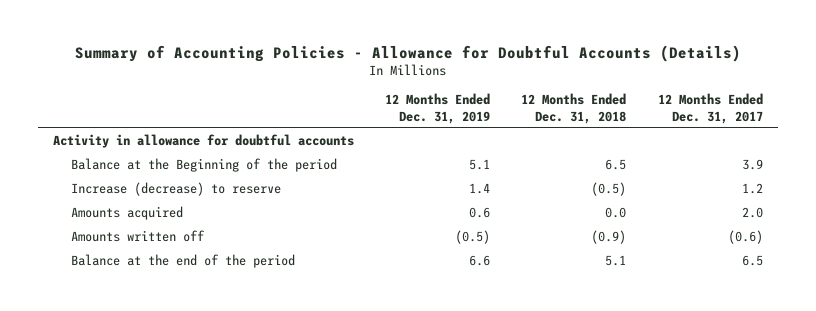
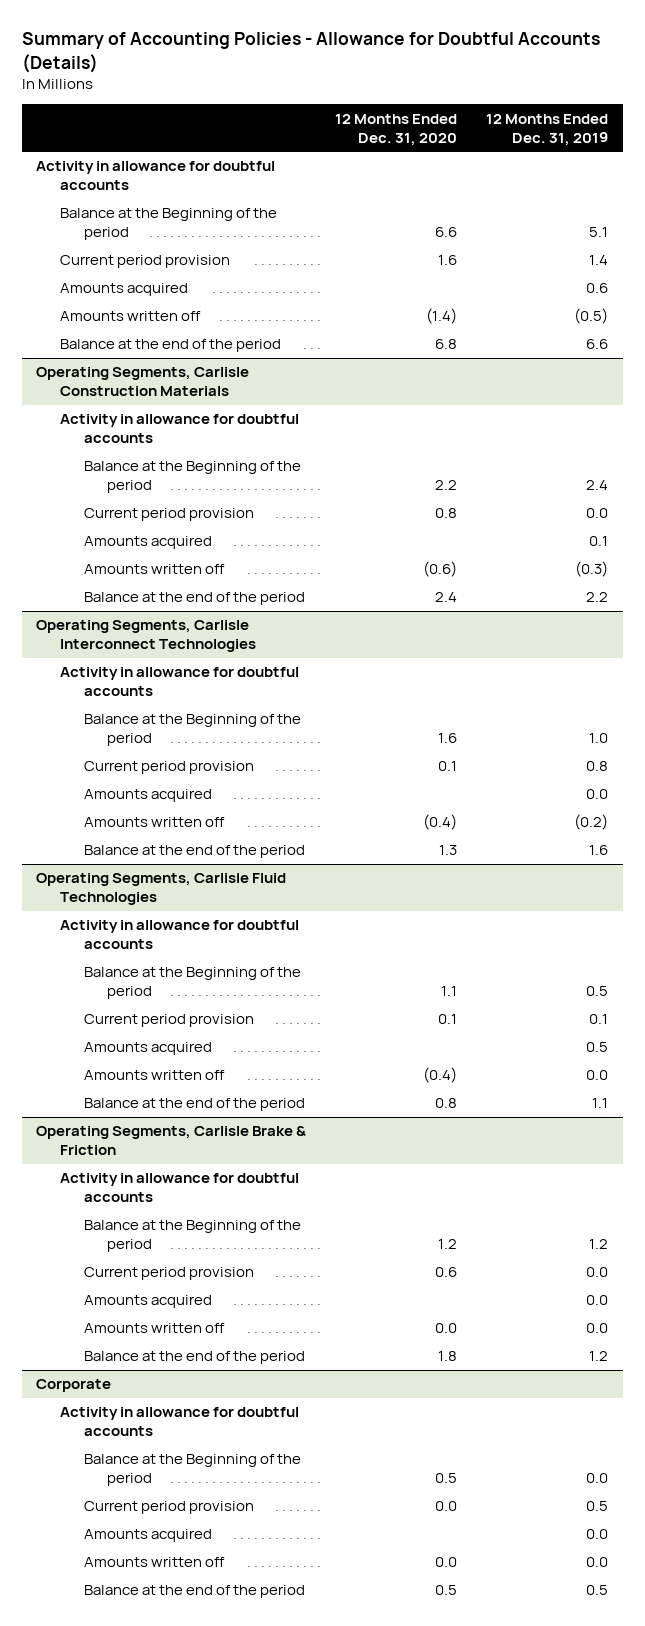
[521,93,627,124] 12 Months Ended Dec. 31, 2018 -> none
[657,93,763,124] 12 Months Ended Dec. 31, 2017 -> none
none -> [335,113,458,146] 12 Months Ended Dec. 31, 2020
[70,182,281,197] Increase (decrease) to reserve -> [60,255,231,269] Current period provision
none -> [36,367,250,397] Operating Segments, Carlisle Construction Materials
none -> [60,414,300,444] Activity in allowance for doubtful accounts
none -> [83,461,301,494] Balance at the Beginning of the period
none -> [83,508,254,522] Current period provision
none -> [83,536,212,550] Amounts acquired
none -> [83,564,225,575] Amounts written off
none -> [83,592,305,606] Balance at the end of the period
none -> [36,620,257,653] Operating Segments, Carlisle Interconnect Technologies
none -> [60,667,300,697] Activity in allowance for doubtful accounts
none -> [83,714,301,747] Balance at the Beginning of the period
none -> [83,761,254,775] Current period provision
none -> [83,789,212,803] Amounts acquired
none -> [83,817,225,828] Amounts written off
none -> [83,845,305,859] Balance at the end of the period
none -> [36,873,287,906] Operating Segments, Carlisle Fluid Technologies
none -> [60,920,300,950] Activity in allowance for doubtful accounts
none -> [83,967,301,1000] Balance at the Beginning of the period
none -> [83,1014,254,1028] Current period provision
none -> [83,1042,212,1056] Amounts acquired
none -> [83,1070,225,1081] Amounts written off
none -> [83,1098,305,1112] Balance at the end of the period
none -> [36,1126,307,1156] Operating Segments, Carlisle Brake & Friction
none -> [60,1173,300,1203] Activity in allowance for doubtful accounts
none -> [83,1220,301,1253] Balance at the Beginning of the period
none -> [83,1267,254,1281] Current period provision
none -> [83,1295,212,1309] Amounts acquired
none -> [83,1323,225,1334] Amounts written off
none -> [83,1351,305,1365] Balance at the end of the period
none -> [36,1379,112,1393] Corporate
none -> [60,1407,300,1437] Activity in allowance for doubtful accounts
none -> [83,1454,301,1487] Balance at the Beginning of the period
none -> [83,1501,254,1515] Current period provision
none -> [83,1529,212,1543] Amounts acquired
none -> [83,1557,225,1568] Amounts written off
none -> [83,1585,305,1599] Balance at the end of the period

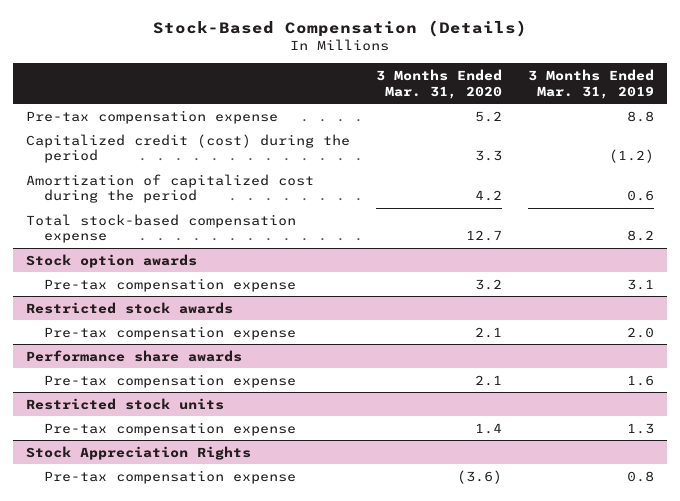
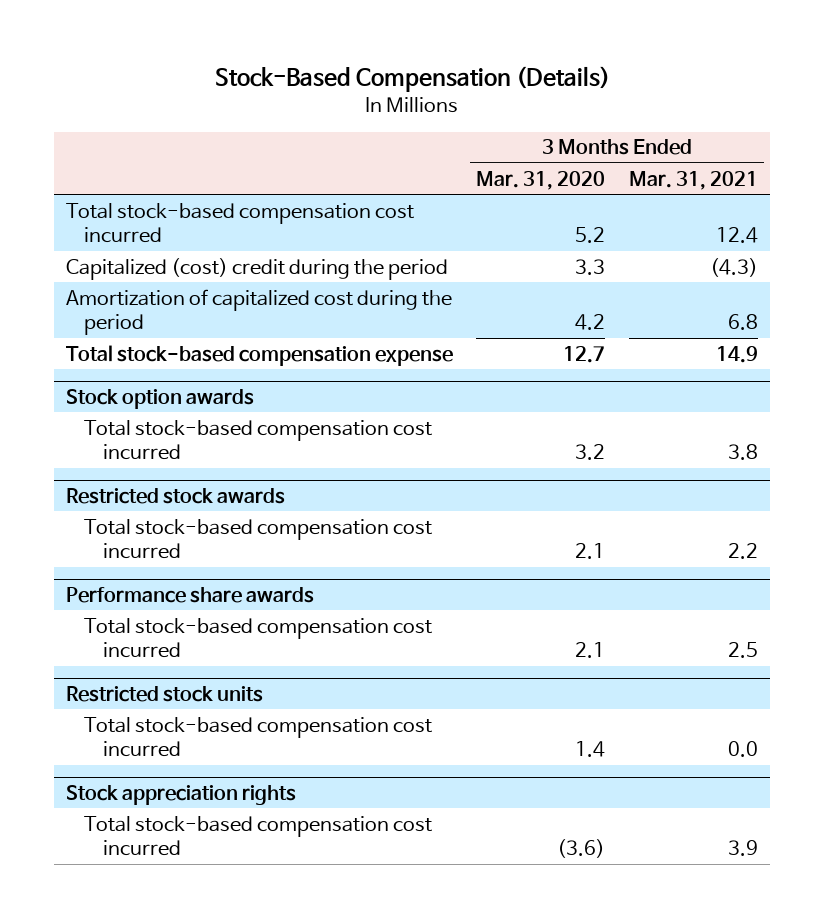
[528,69,655,99] 3 Months Ended Mar. 31, 2019 -> none
none -> [628,170,758,190] Mar. 31, 2021
[25,109,278,124] Pre-tax compensation expense -> [65,202,414,244] Total stock-based compensation cost incurred
[25,133,350,164] Capitalized credit (cost) during the period -> [65,257,448,280] Capitalized (cost) credit during the period
[44,277,297,292] Pre-tax compensation expense -> [84,419,433,461] Total stock-based compensation cost incurred
[44,325,297,340] Pre-tax compensation expense -> [84,518,433,560] Total stock-based compensation cost incurred
[44,373,297,388] Pre-tax compensation expense -> [84,617,433,659] Total stock-based compensation cost incurred
[44,421,297,436] Pre-tax compensation expense -> [84,716,433,758] Total stock-based compensation cost incurred
[25,445,251,460] Stock Appreciation Rights -> [65,785,296,806] Stock appreciation rights
[44,469,297,484] Pre-tax compensation expense -> [84,815,433,857] Total stock-based compensation cost incurred

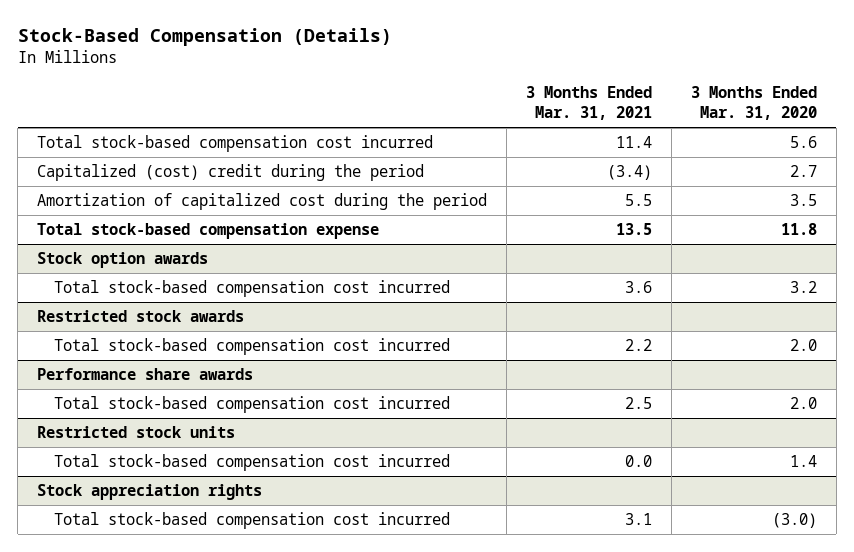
[575,227,606,244] 5.2 -> [789,135,817,148] 5.6
[715,227,758,244] 12.4 -> [615,135,652,148] 11.4
[575,258,606,275] 3.3 -> [789,164,817,177] 2.7
[709,257,758,277] (4.3) -> [606,164,652,180] (3.4)
[575,314,606,331] 4.2 -> [789,193,817,206] 3.5
[727,314,758,331] 6.8 -> [624,193,652,206] 5.5
[563,345,606,363] 12.7 -> [780,222,817,235] 11.8
[715,345,758,363] 14.9 -> [615,222,652,235] 13.5
[727,444,758,461] 3.8 -> [624,280,652,293] 3.6
[575,543,606,560] 2.1 -> [789,338,817,351] 2.0
[575,642,606,659] 2.1 -> [789,396,817,409] 2.0
[557,839,606,859] (3.6) -> [771,512,817,528] (3.0)
[727,840,758,857] 3.9 -> [624,512,652,525] 3.1

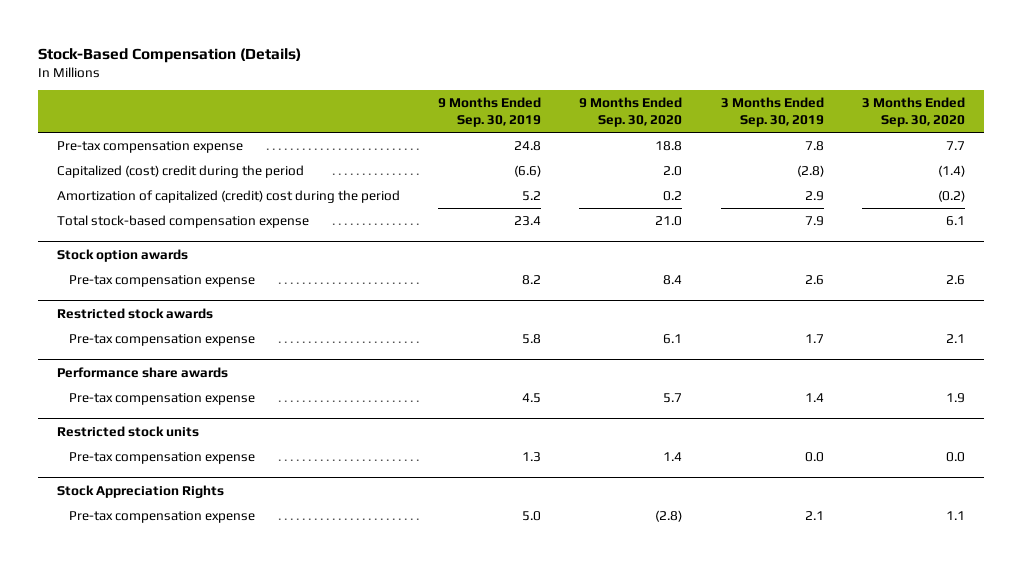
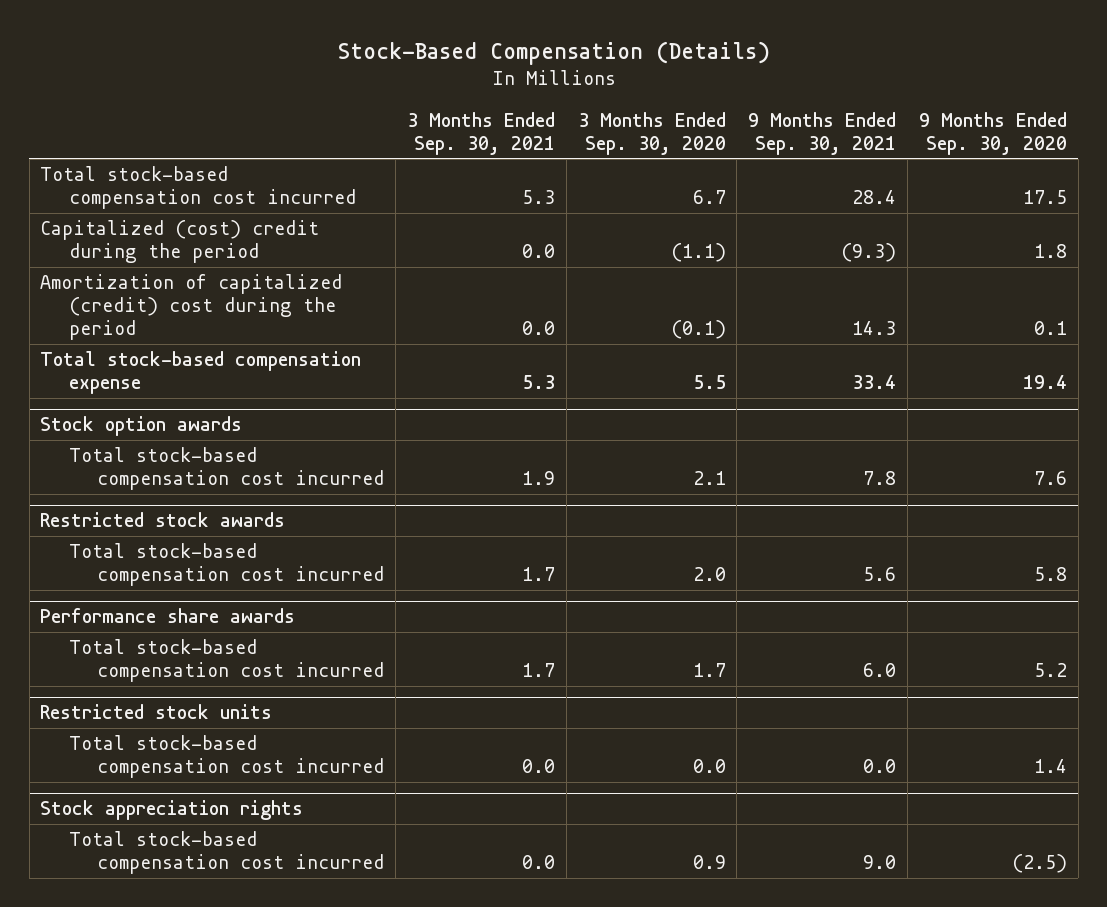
[438,96,542,128] 9 Months Ended Sep. 30, 2019 -> none
[720,96,824,128] 3 Months Ended Sep. 30, 2019 -> none
none -> [406,111,555,155] 3 Months Ended Sep. 30, 2021
none -> [748,111,897,155] 9 Months Ended Sep. 30, 2021
[57,140,244,153] Pre-tax compensation expense -> none
none -> [40,165,356,210] Total stock-based compensation cost incurred
[663,165,683,176] 2.0 -> [1033,244,1067,259] 1.8
[937,164,965,177] (1.4) -> [670,243,726,263] (1.1)
[663,190,683,201] 0.2 -> [1033,321,1067,336] 0.1
[937,189,965,202] (0.2) -> [670,320,726,340] (0.1)
[655,215,683,226] 21.0 -> [1022,375,1067,390] 19.4
[945,215,965,226] 6.1 -> [692,375,726,390] 5.5
[69,274,256,287] Pre-tax compensation expense -> none
none -> [68,446,385,491] Total stock-based compensation cost incurred
[69,333,256,346] Pre-tax compensation expense -> none
none -> [68,542,385,587] Total stock-based compensation cost incurred
[69,392,256,405] Pre-tax compensation expense -> none
none -> [68,638,385,683] Total stock-based compensation cost incurred
[69,510,256,523] Pre-tax compensation expense -> none
[69,451,256,464] Pre-tax compensation expense -> [68,734,385,779] Total stock-based compensation cost incurred
[57,484,225,498] Stock Appreciation Rights -> [40,800,304,821] Stock appreciation rights
none -> [68,830,385,875] Total stock-based compensation cost incurred

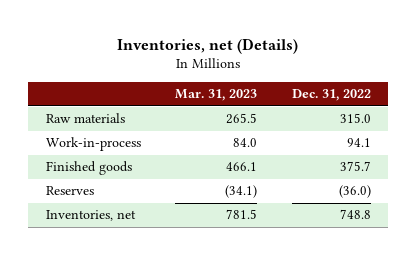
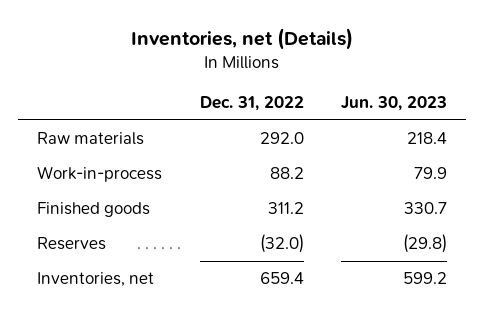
[175,89,258,102] Mar. 31, 2023 -> none
none -> [341,95,448,111] Jun. 30, 2023
[339,113,371,124] 315.0 -> [259,132,304,145] 292.0
[346,138,371,148] 94.1 -> [269,167,304,180] 88.2
[339,161,371,172] 375.7 -> [267,202,304,215] 311.2
[338,185,371,199] (36.0) -> [259,234,304,254] (32.0)
[339,209,371,220] 748.8 -> [259,272,304,285] 659.4

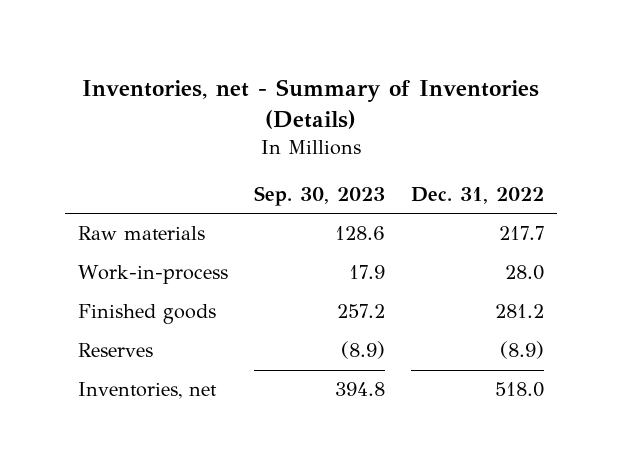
[131,27,354,50] Inventories, net (Details) -> [82,79,540,130] Inventories, net - Summary of Inventories (Details)
[341,95,448,111] Jun. 30, 2023 -> none
none -> [254,185,386,206] Sep. 30, 2023
[259,132,304,145] 292.0 -> [499,226,545,241] 217.7
[269,167,304,180] 88.2 -> [505,265,545,281] 28.0
[267,202,304,215] 311.2 -> [495,304,545,319] 281.2
[259,234,304,254] (32.0) -> [500,341,545,360] (8.9)
[259,272,304,285] 659.4 -> [495,382,545,398] 518.0

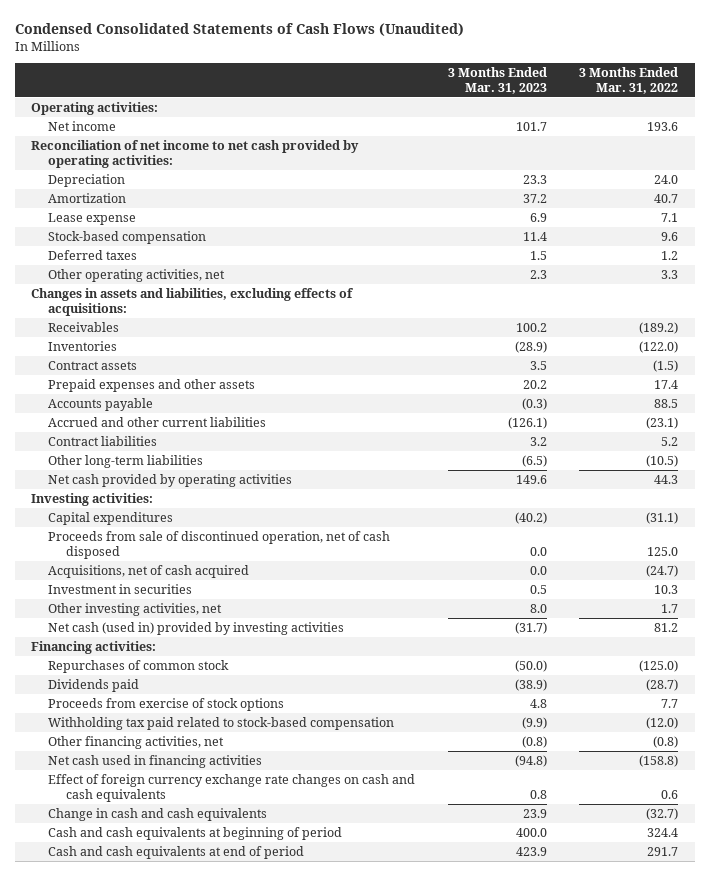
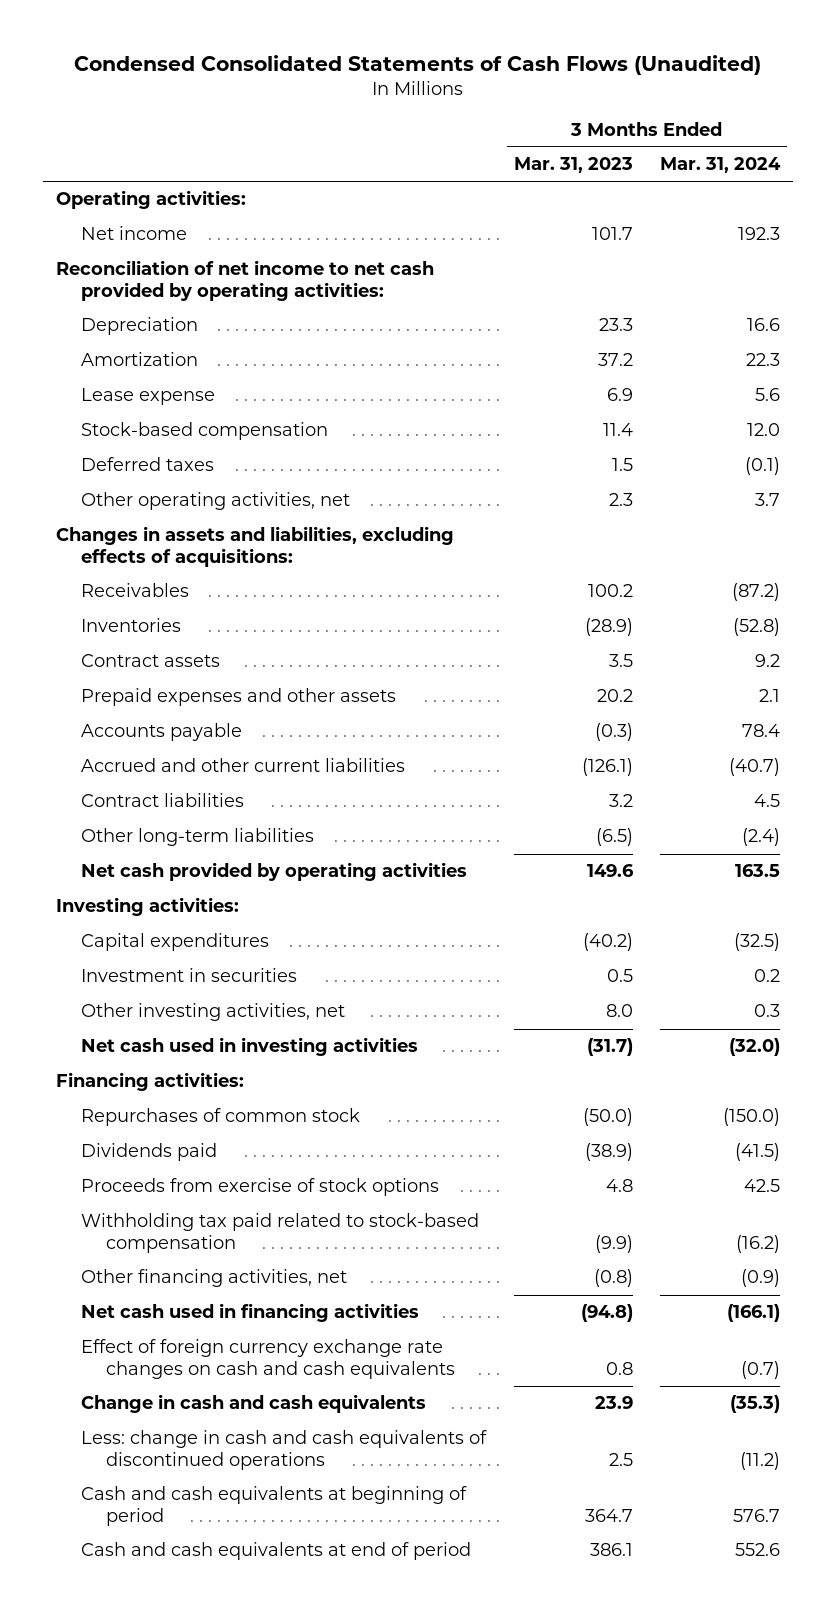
[579,66,679,94] 3 Months Ended Mar. 31, 2022 -> none
none -> [659,157,781,174] Mar. 31, 2024
[48,530,391,559] Proceeds from sale of discontinued operation, net of cash disposed -> none
[48,564,250,578] Acquisitions, net of cash acquired -> none
[48,621,345,635] Net cash (used in) provided by investing activities -> [81,1037,419,1057] Net cash used in investing activities
none -> [81,1430,488,1470] Less: change in cash and cash equivalents of discontinued operations
[515,827,547,837] 400.0 -> [584,1508,633,1522] 364.7
[515,846,547,856] 423.9 -> [589,1543,633,1557] 386.1

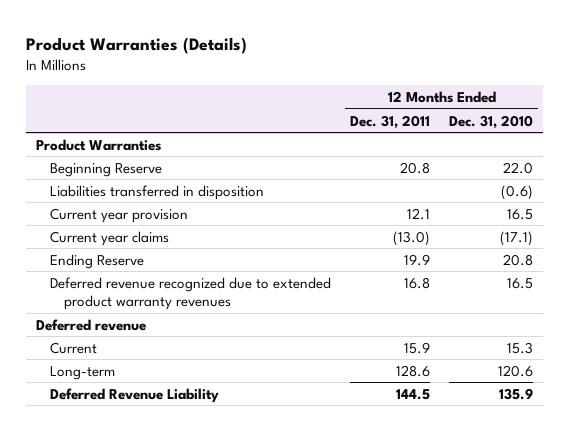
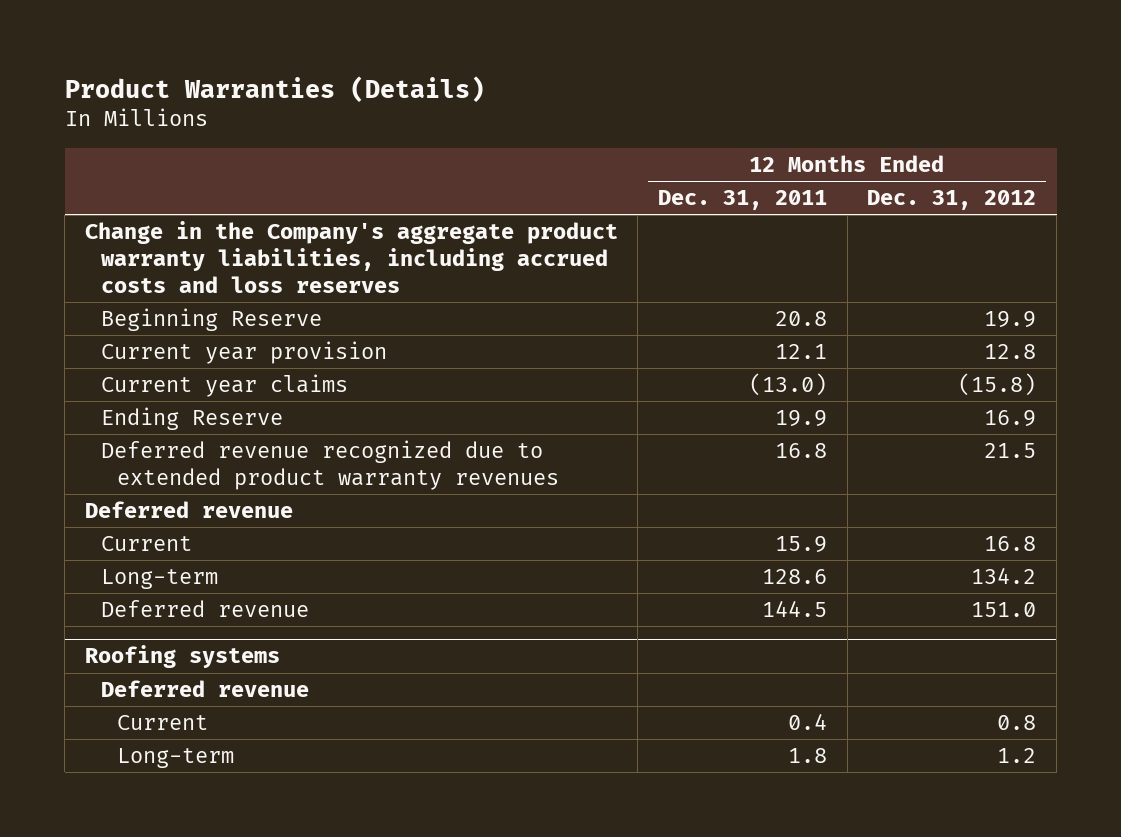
[449,114,534,129] Dec. 31, 2010 -> none
none -> [867,190,1037,211] Dec. 31, 2012
[36,138,162,151] Product Warranties -> none
none -> [84,221,618,293] Change in the Company's aggregate product warranty liabilities, including accrued costs and loss reserves
[49,184,264,200] Liabilities transferred in disposition -> none
[49,387,219,403] Deferred Revenue Liability -> [101,600,310,618] Deferred revenue
none -> [84,645,280,669] Roofing systems
none -> [101,680,310,698] Deferred revenue
none -> [117,715,209,731] Current
none -> [117,748,235,769] Long-term

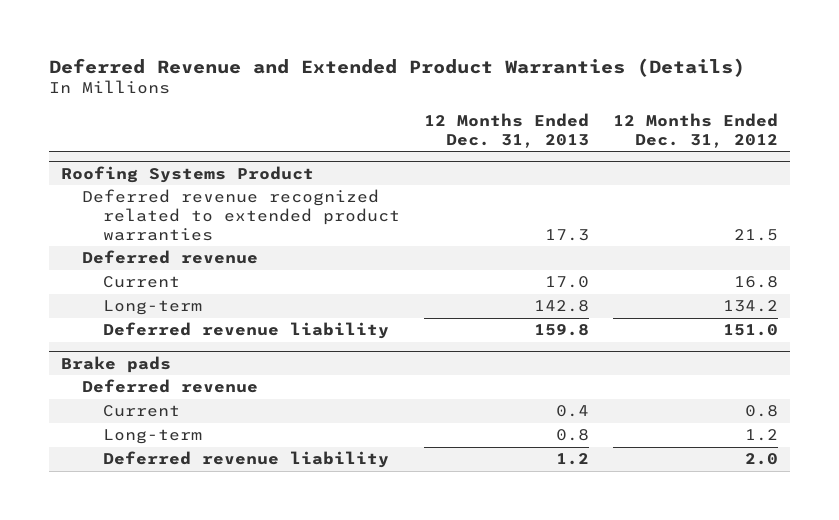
[64,75,485,102] Product Warranties (Details) -> [48,57,745,77] Deferred Revenue and Extended Product Warranties (Details)
[658,190,828,211] Dec. 31, 2011 -> none
none -> [423,112,589,148] 12 Months Ended Dec. 31, 2013
[84,221,618,293] Change in the Company's aggregate product warranty liabilities, including accrued costs and loss reserves -> none
[101,308,323,332] Beginning Reserve -> none
[101,341,388,365] Current year provision -> none
[101,374,349,398] Current year claims -> none
[101,407,284,431] Ending Reserve -> none
none -> [60,165,314,183] Roofing Systems Product
[101,440,560,490] Deferred revenue recognized due to extended product warranty revenues -> [81,189,400,241] Deferred revenue recognized related to extended product warranties
[84,645,280,669] Roofing systems -> none
[101,600,310,618] Deferred revenue -> [102,322,389,340] Deferred revenue liability
none -> [60,355,171,373] Brake pads
none -> [102,451,389,469] Deferred revenue liability

